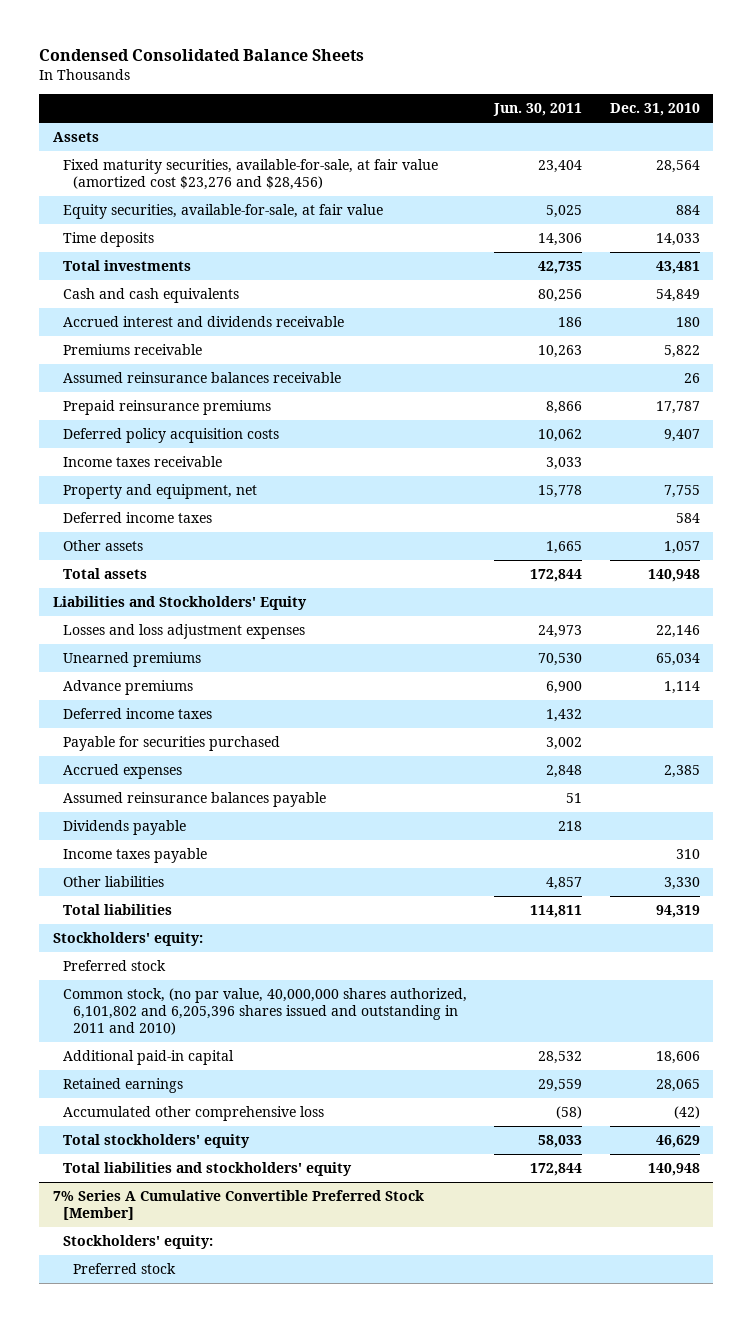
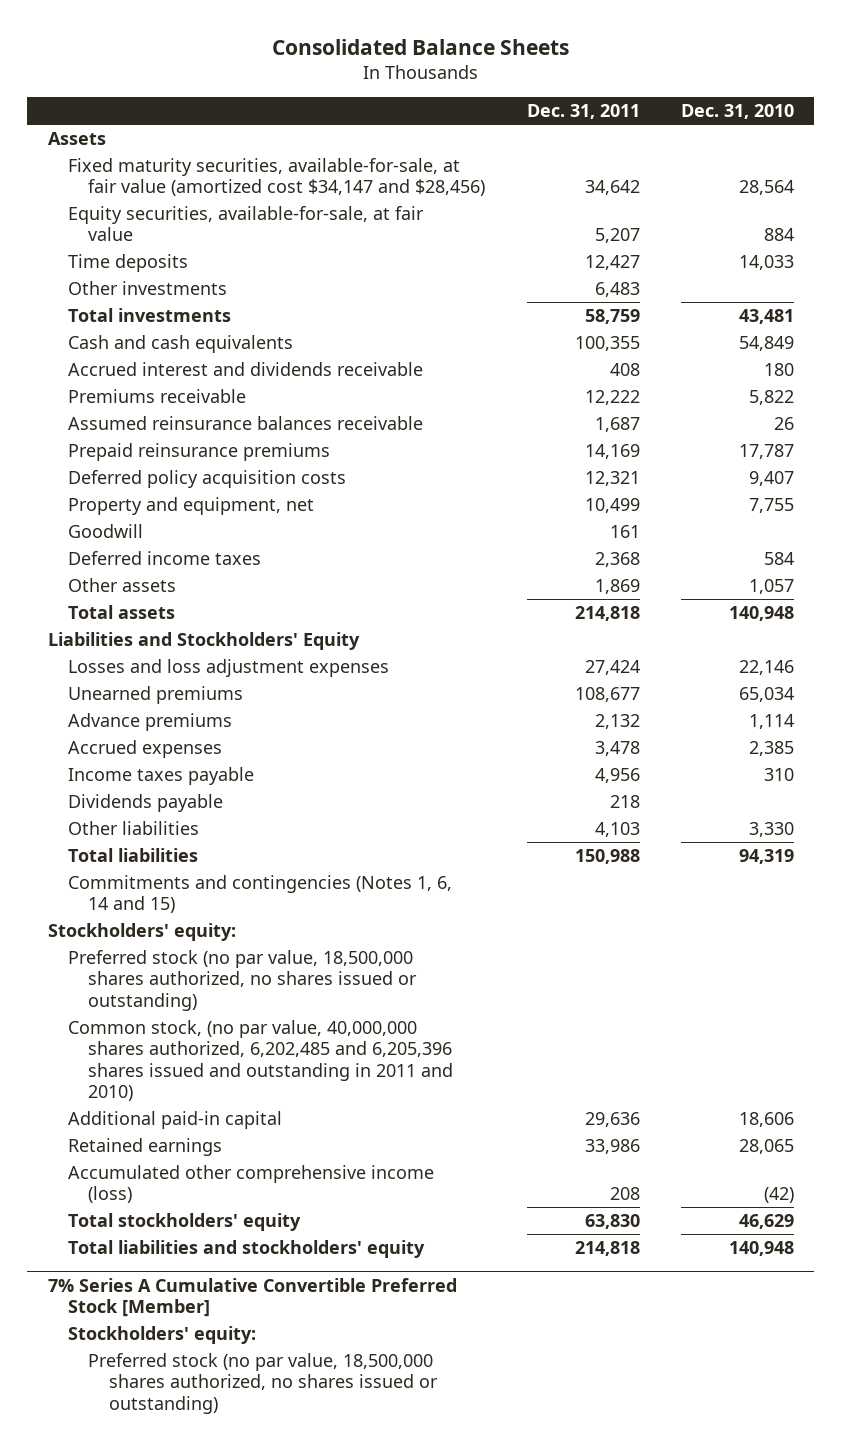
[39,49,365,62] Condensed Consolidated Balance Sheets -> [271,38,569,55] Consolidated Balance Sheets
[493,103,583,117] Jun. 30, 2011 -> none
none -> [526,104,640,120] Dec. 31, 2011
[63,158,439,191] Fixed maturity securities, available-for-sale, at fair value (amortized cost $23,276 and $28,456) -> [68,157,486,197] Fixed maturity securities, available-for-sale, at fair value (amortized cost $34,147 and $28,456)
none -> [68,280,228,295] Other investments
[63,455,223,467] Income taxes receivable -> none
none -> [68,523,144,538] Goodwill
[63,707,213,719] Deferred income taxes -> none
[63,735,281,751] Payable for securities purchased -> none
[63,791,327,807] Assumed reinsurance balances payable -> none
[63,819,187,835] Dividends payable -> [68,793,224,812] Dividends payable
none -> [68,874,453,914] Commitments and contingencies (Notes 1, 6, 14 and 15)
[63,959,167,971] Preferred stock -> [68,949,418,1011] Preferred stock (no par value, 18,500,000 shares authorized, no shares issued or outstanding)
[63,987,468,1036] Common stock, (no par value, 40,000,000 shares authorized, 6,101,802 and 6,205,396 shares issued and outstanding in 2011 and 2010) -> [68,1019,454,1102] Common stock, (no par value, 40,000,000 shares authorized, 6,202,485 and 6,205,396 shares issued and outstanding in 2011 and 2010)
[63,1105,325,1121] Accumulated other comprehensive loss -> [68,1164,435,1204] Accumulated other comprehensive income (loss)
[73,1262,177,1274] Preferred stock -> [88,1352,438,1414] Preferred stock (no par value, 18,500,000 shares authorized, no shares issued or outstanding)

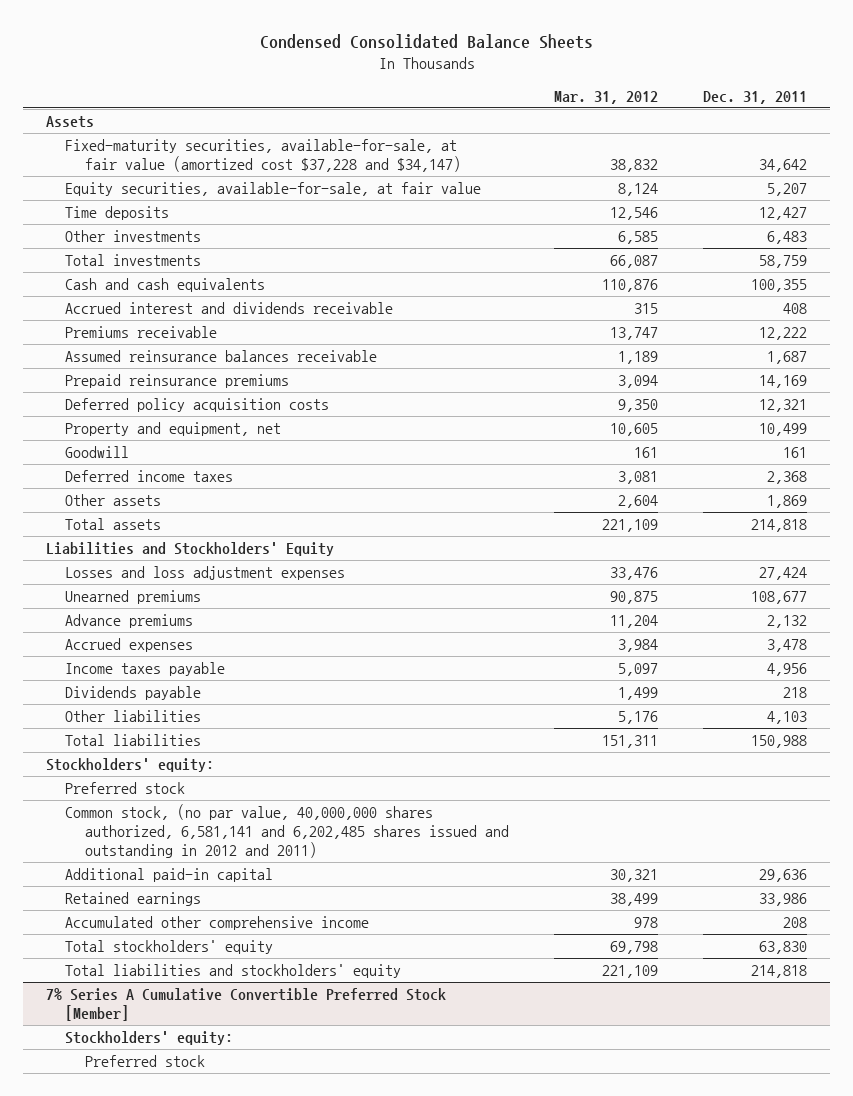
[271,38,569,55] Consolidated Balance Sheets -> [259,34,593,50] Condensed Consolidated Balance Sheets
[680,104,794,120] Dec. 31, 2010 -> none
none -> [554,90,659,104] Mar. 31, 2012
[68,157,486,197] Fixed maturity securities, available-for-sale, at fair value (amortized cost $34,147 and $28,456) -> [65,138,461,173] Fixed-maturity securities, available-for-sale, at fair value (amortized cost $37,228 and $34,147)
[68,874,453,914] Commitments and contingencies (Notes 1, 6, 14 and 15) -> none
[68,949,418,1011] Preferred stock (no par value, 18,500,000 shares authorized, no shares issued or outstanding) -> [65,781,186,794] Preferred stock
[68,1019,454,1102] Common stock, (no par value, 40,000,000 shares authorized, 6,202,485 and 6,205,396 shares issued and outstanding in 2011 and 2010) -> [65,803,509,859] Common stock, (no par value, 40,000,000 shares authorized, 6,581,141 and 6,202,485 shares issued and outstanding in 2012 and 2011)
[68,1164,435,1204] Accumulated other comprehensive income (loss) -> [65,915,370,930] Accumulated other comprehensive income
[88,1352,438,1414] Preferred stock (no par value, 18,500,000 shares authorized, no shares issued or outstanding) -> [84,1054,205,1067] Preferred stock

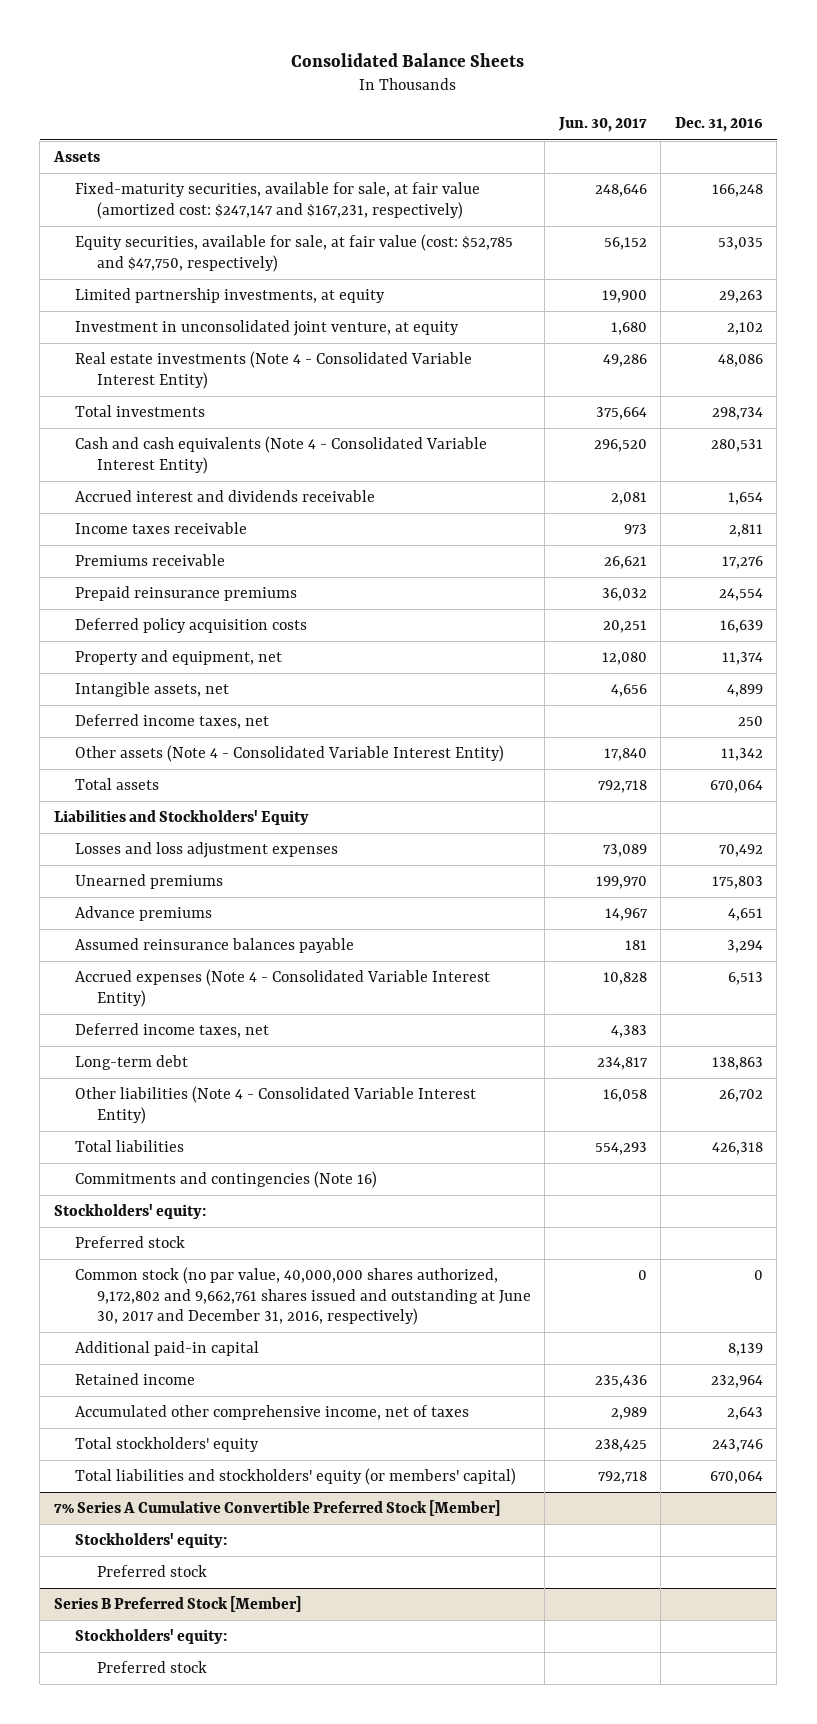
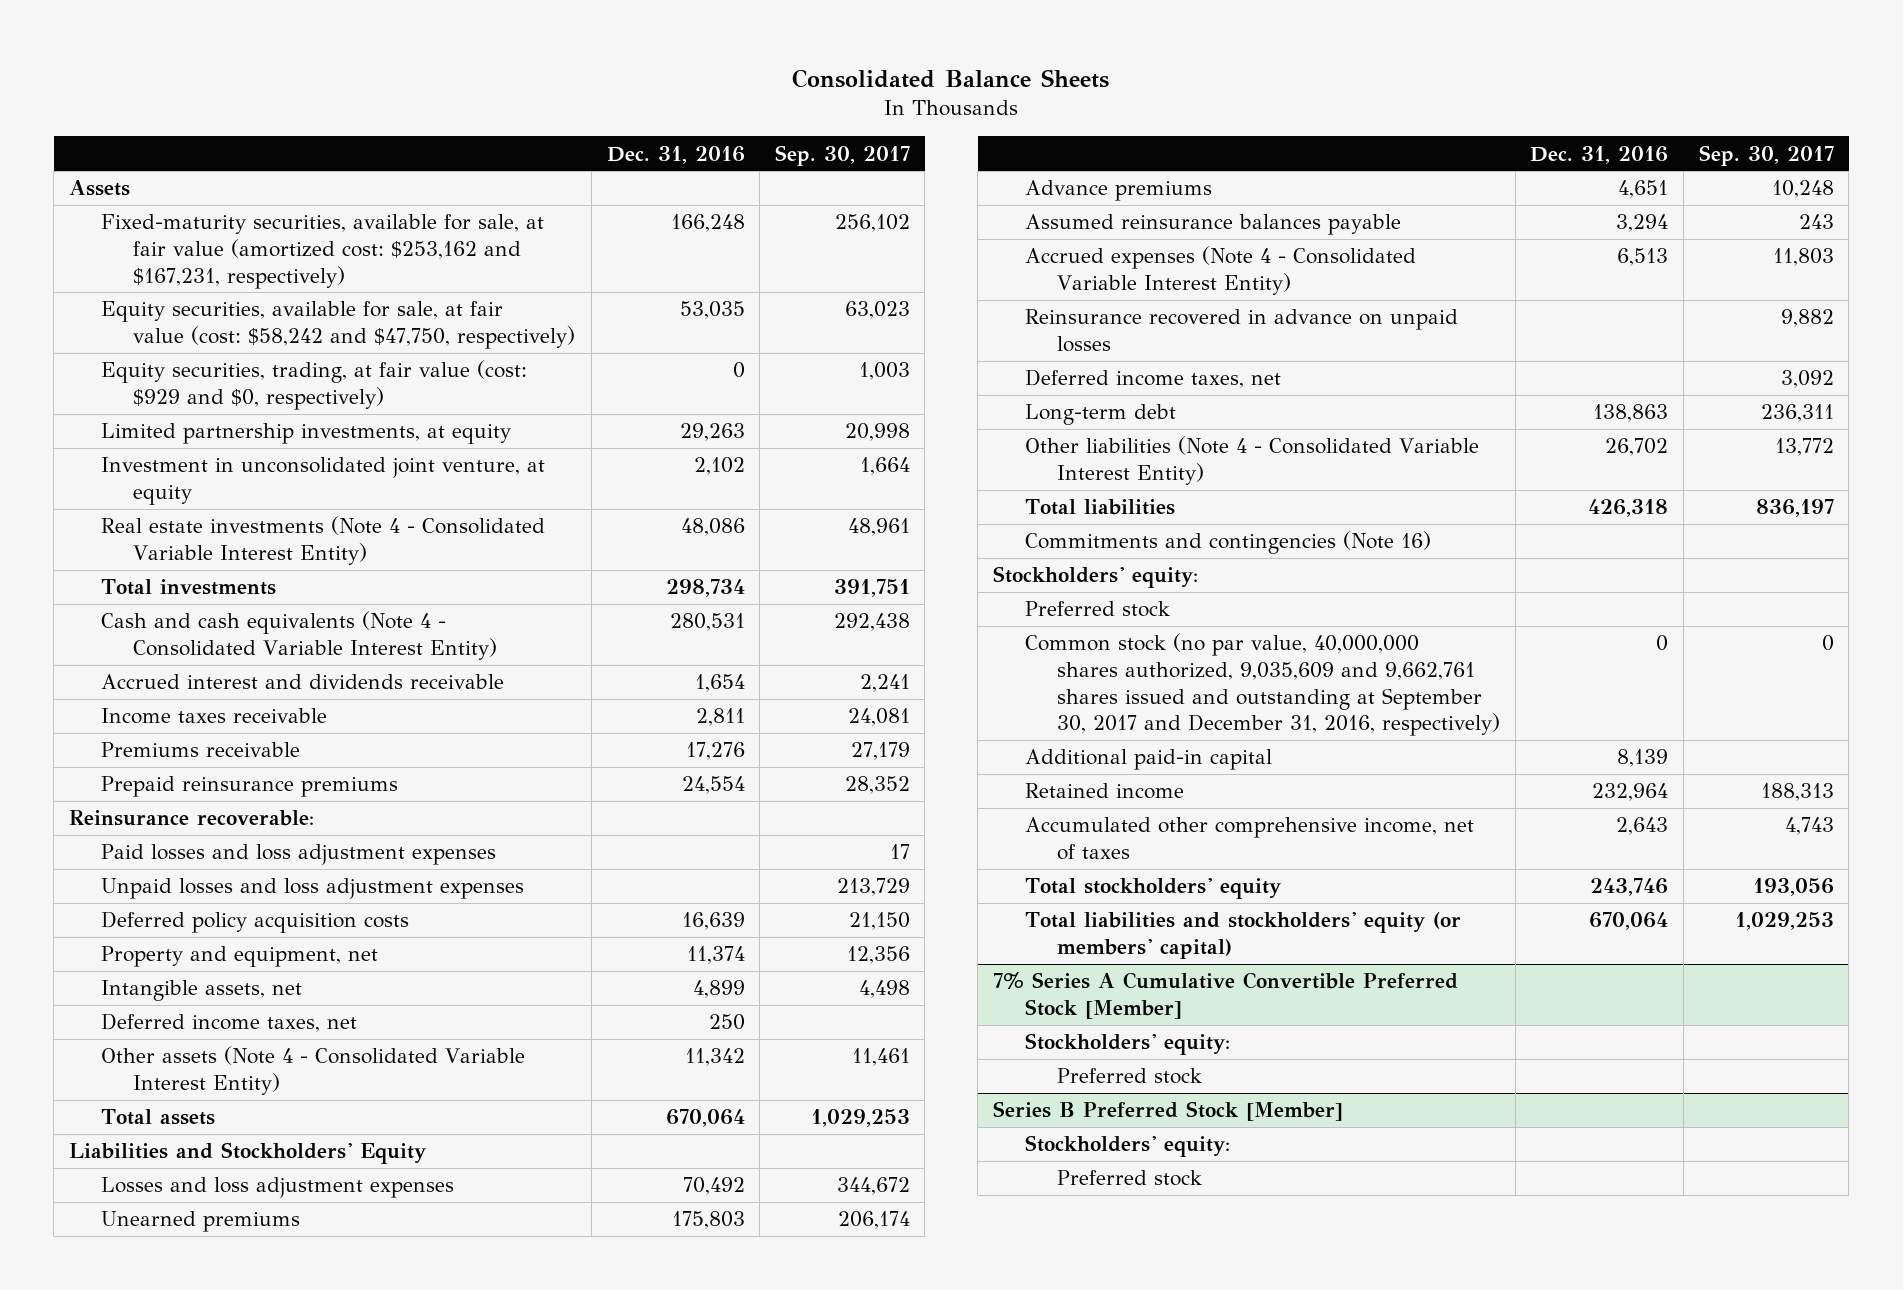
[557,117,647,133] Jun. 30, 2017 -> none
none -> [774,144,910,166] Sep. 30, 2017
[75,182,481,219] Fixed-maturity securities, available for sale, at fair value (amortized cost: $247,147 and $167,231, respectively) -> [101,214,545,289] Fixed-maturity securities, available for sale, at fair value (amortized cost: $253,162 and $167,231, respectively)
[75,234,514,272] Equity securities, available for sale, at fair value (cost: $52,785 and $47,750, respectively) -> [101,301,576,349] Equity securities, available for sale, at fair value (cost: $58,242 and $47,750, respectively)
none -> [101,360,528,410] Equity securities, trading, at fair value (cost: $929 and $0, respectively)
none -> [69,810,315,827] Reinsurance recoverable:
none -> [101,844,497,866] Paid losses and loss adjustment expenses
none -> [101,878,525,900] Unpaid losses and loss adjustment expenses
none -> [1024,309,1458,352] Reinsurance recovered in advance on unpaid losses
[75,1267,531,1326] Common stock (no par value, 40,000,000 shares authorized, 9,172,802 and 9,662,761 shares issued and outstanding at June 30, 2017 and December 31, 2016, respectively) -> [1024,633,1501,737] Common stock (no par value, 40,000,000 shares authorized, 9,035,609 and 9,662,761 shares issued and outstanding at September 30, 2017 and December 31, 2016, respectively)

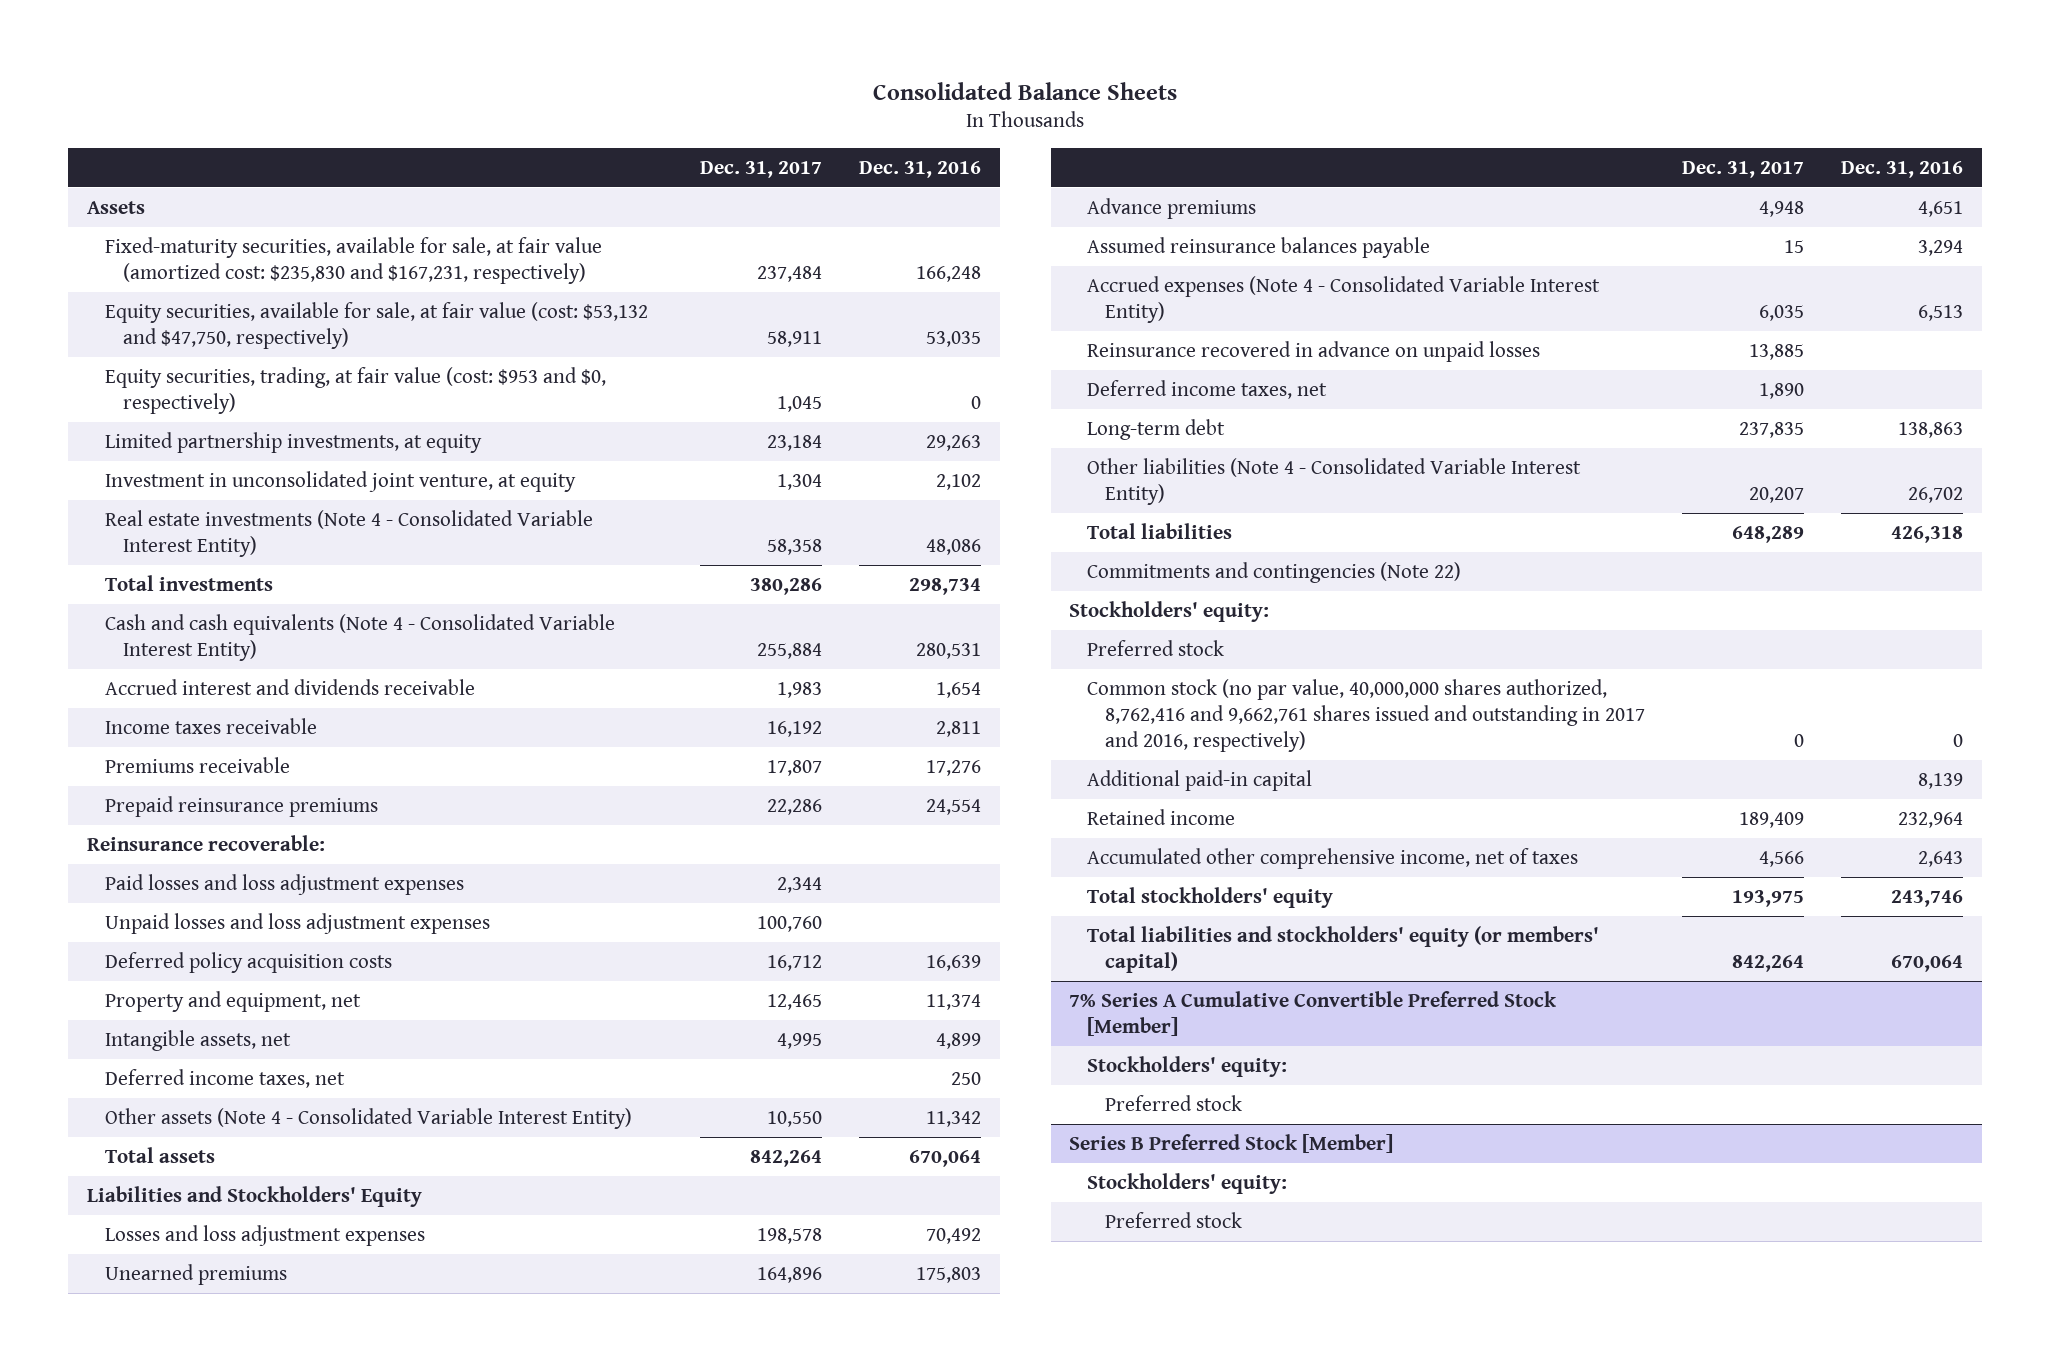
[774,144,910,166] Sep. 30, 2017 -> none
none -> [700,160,823,178] Dec. 31, 2017
[101,214,545,289] Fixed-maturity securities, available for sale, at fair value (amortized cost: $253,162 and $167,231, respectively) -> [104,236,602,284] Fixed-maturity securities, available for sale, at fair value (amortized cost: $235,830 and $167,231, respectively)
[101,301,576,349] Equity securities, available for sale, at fair value (cost: $58,242 and $47,750, respectively) -> [104,301,648,349] Equity securities, available for sale, at fair value (cost: $53,132 and $47,750, respectively)
[101,360,528,410] Equity securities, trading, at fair value (cost: $929 and $0, respectively) -> [104,366,606,414] Equity securities, trading, at fair value (cost: $953 and $0, respectively)
[1024,531,1431,555] Commitments and contingencies (Note 16) -> [1087,561,1462,583] Commitments and contingencies (Note 22)
[1024,633,1501,737] Common stock (no par value, 40,000,000 shares authorized, 9,035,609 and 9,662,761 shares issued and outstanding at September 30, 2017 and December 31, 2016, respectively) -> [1087,678,1646,752] Common stock (no par value, 40,000,000 shares authorized, 8,762,416 and 9,662,761 shares issued and outstanding in 2017 and 2016, respectively)

